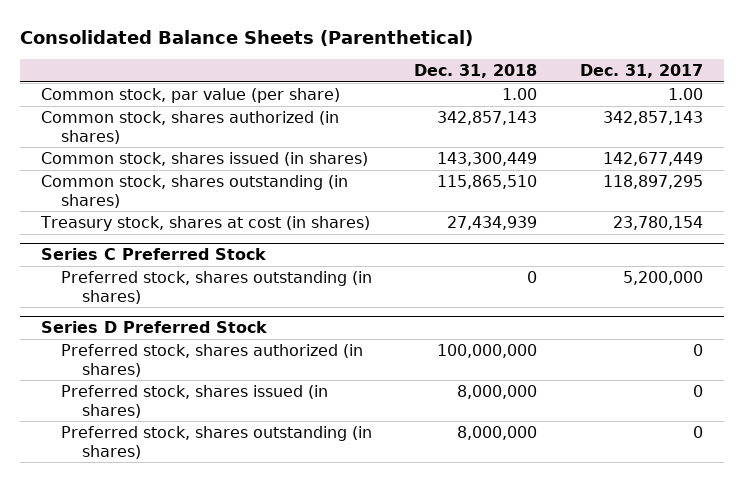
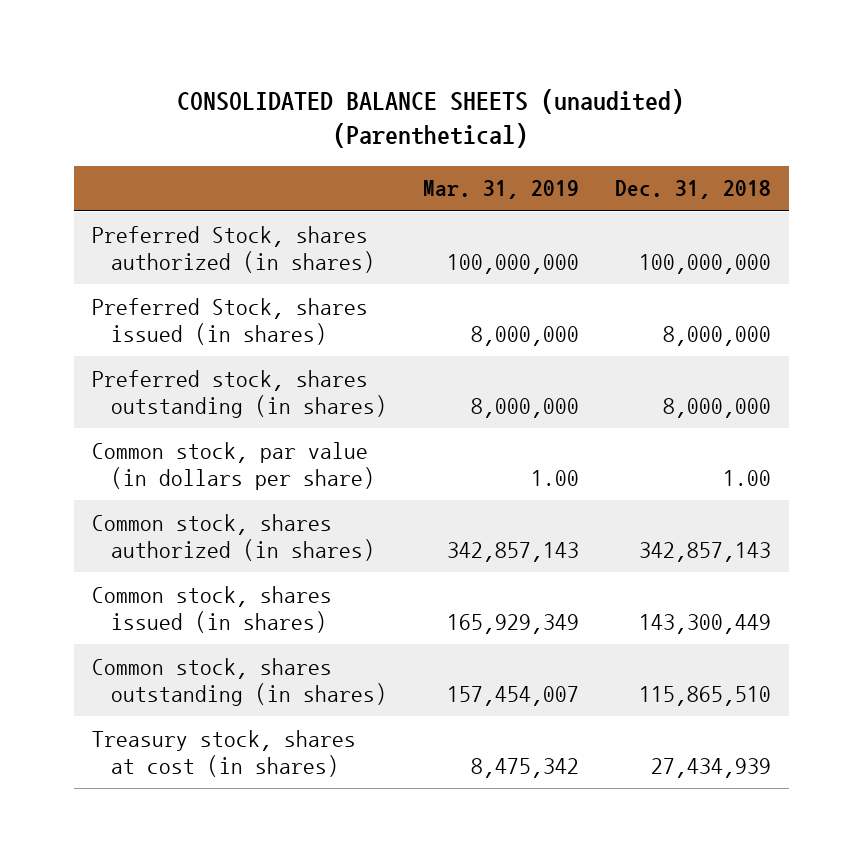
[19,29,473,46] Consolidated Balance Sheets (Parenthetical) -> [177,88,685,149] CONSOLIDATED BALANCE SHEETS (unaudited) (Parenthetical)
[579,64,703,79] Dec. 31, 2017 -> none
none -> [423,180,580,200] Mar. 31, 2019
none -> [91,225,376,273] Preferred Stock, shares authorized (in shares)
none -> [91,297,368,345] Preferred Stock, shares issued (in shares)
none -> [91,369,388,418] Preferred stock, shares outstanding (in shares)
[40,88,340,104] Common stock, par value (per share) -> [91,441,376,490] Common stock, par value (in dollars per share)
[40,248,266,261] Series C Preferred Stock -> none
[61,271,373,304] Preferred stock, shares outstanding (in shares) -> none
[40,321,267,334] Series D Preferred Stock -> none
[61,344,364,377] Preferred stock, shares authorized (in shares) -> none
[61,385,329,418] Preferred stock, shares issued (in shares) -> none
[61,426,373,459] Preferred stock, shares outstanding (in shares) -> none

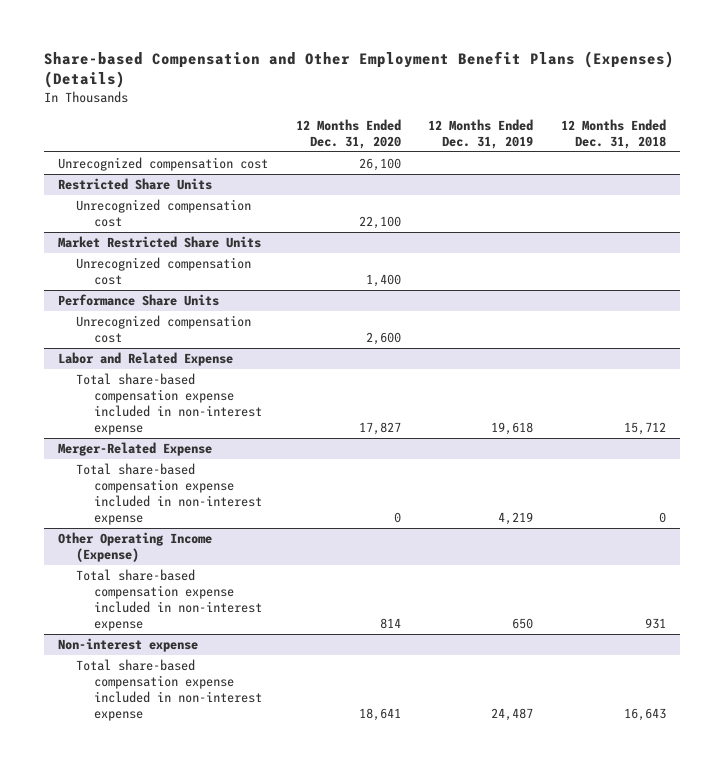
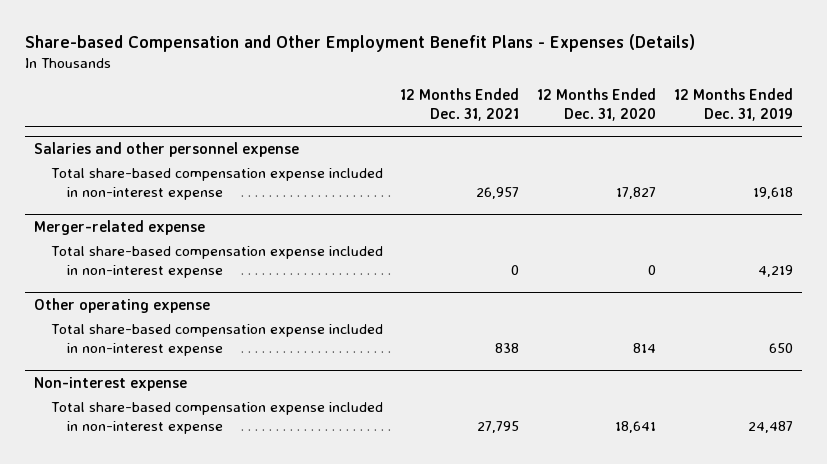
[43,50,674,89] Share-based Compensation and Other Employment Benefit Plans (Expenses) (Details) -> [24,33,695,52] Share-based Compensation and Other Employment Benefit Plans - Expenses (Details)
[561,118,667,149] 12 Months Ended Dec. 31, 2018 -> none
none -> [400,88,520,122] 12 Months Ended Dec. 31, 2021
[57,156,268,171] Unrecognized compensation cost -> none
[57,177,212,190] Restricted Share Units -> none
[75,198,251,228] Unrecognized compensation cost -> none
[57,235,261,248] Market Restricted Share Units -> none
[75,256,251,286] Unrecognized compensation cost -> none
[57,293,219,306] Performance Share Units -> none
[75,314,251,344] Unrecognized compensation cost -> none
[57,351,233,366] Labor and Related Expense -> [33,141,299,157] Salaries and other personnel expense
[57,441,212,456] Merger-Related Expense -> [33,219,205,235] Merger-related expense
[57,531,212,563] Other Operating Income (Expense) -> [33,297,210,313] Other operating expense

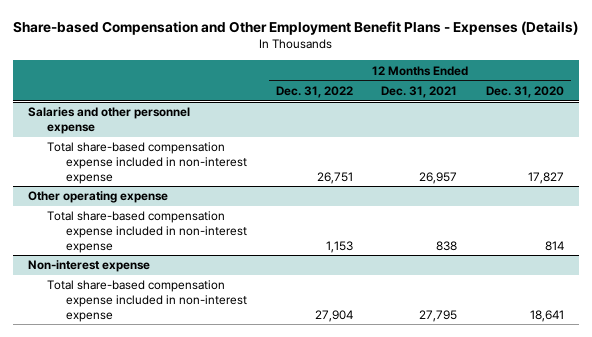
[674,88,794,122] 12 Months Ended Dec. 31, 2019 -> none
none -> [275,86,353,99] Dec. 31, 2022
[33,219,205,235] Merger-related expense -> none
[50,246,383,279] Total share-based compensation expense included in non-interest expense -> none

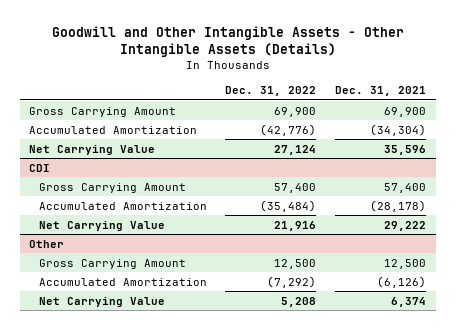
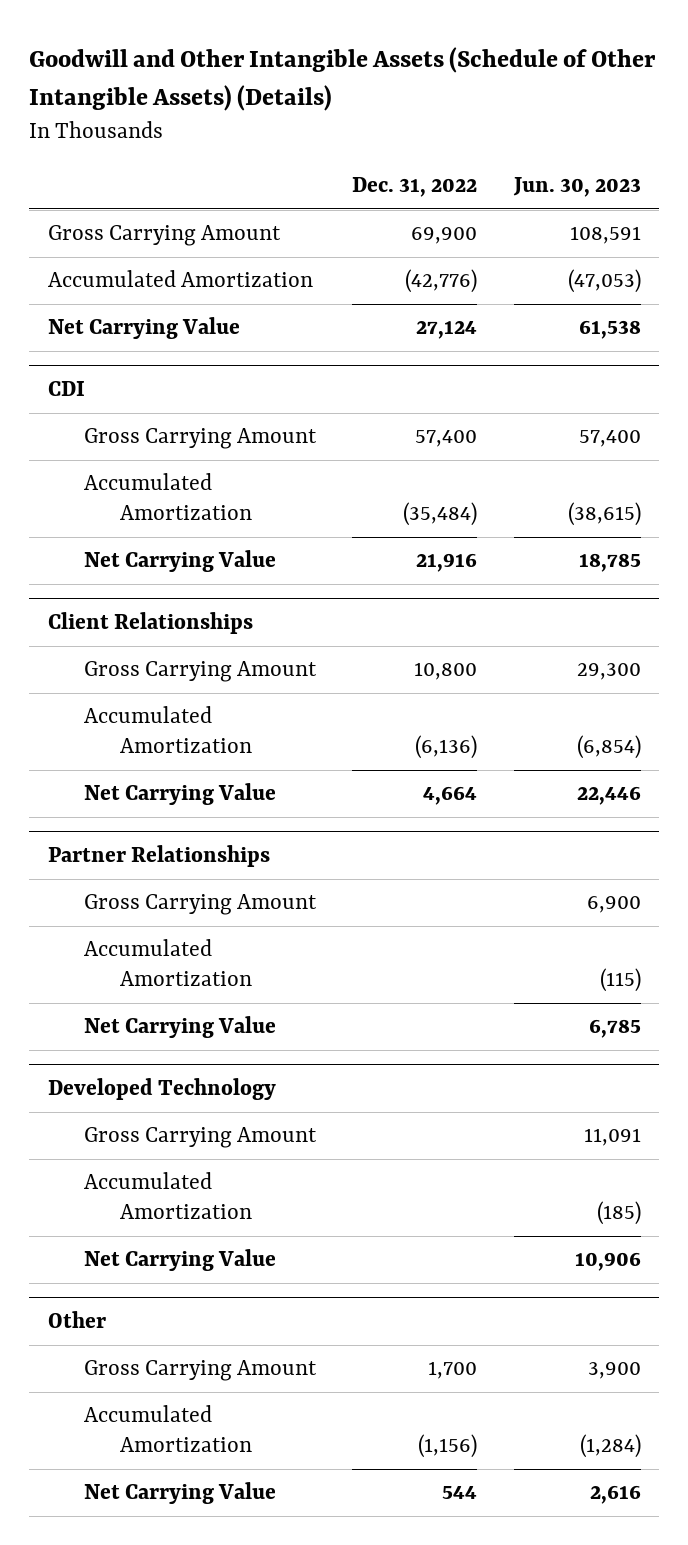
[51,25,404,58] Goodwill and Other Intangible Assets - Other Intangible Assets (Details) -> [29,47,657,111] Goodwill and Other Intangible Assets (Schedule of Other Intangible Assets) (Details)
[335,86,427,97] Dec. 31, 2021 -> none
none -> [512,177,641,198] Jun. 30, 2023
none -> [47,612,253,635] Client Relationships
none -> [83,661,317,683] Gross Carrying Amount
none -> [83,706,253,754] Accumulated Amortization
none -> [83,783,276,806] Net Carrying Value
none -> [47,845,270,868] Partner Relationships
none -> [83,894,317,916] Gross Carrying Amount
none -> [83,939,253,987] Accumulated Amortization
none -> [83,1016,276,1039] Net Carrying Value
none -> [47,1078,276,1101] Developed Technology
none -> [83,1127,317,1149] Gross Carrying Amount
none -> [83,1172,253,1220] Accumulated Amortization
none -> [83,1249,276,1272] Net Carrying Value
[274,258,317,269] 12,500 -> [428,1361,478,1380] 1,700
[267,275,317,288] (7,292) -> [418,1434,478,1459] (1,156)
[281,296,317,307] 5,208 -> [442,1486,478,1500] 544

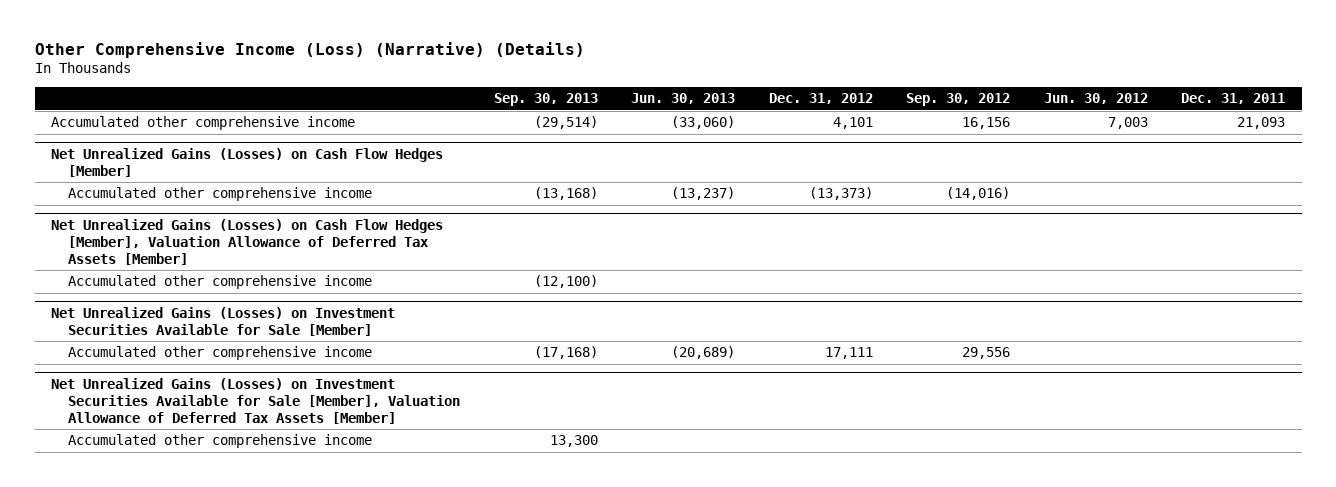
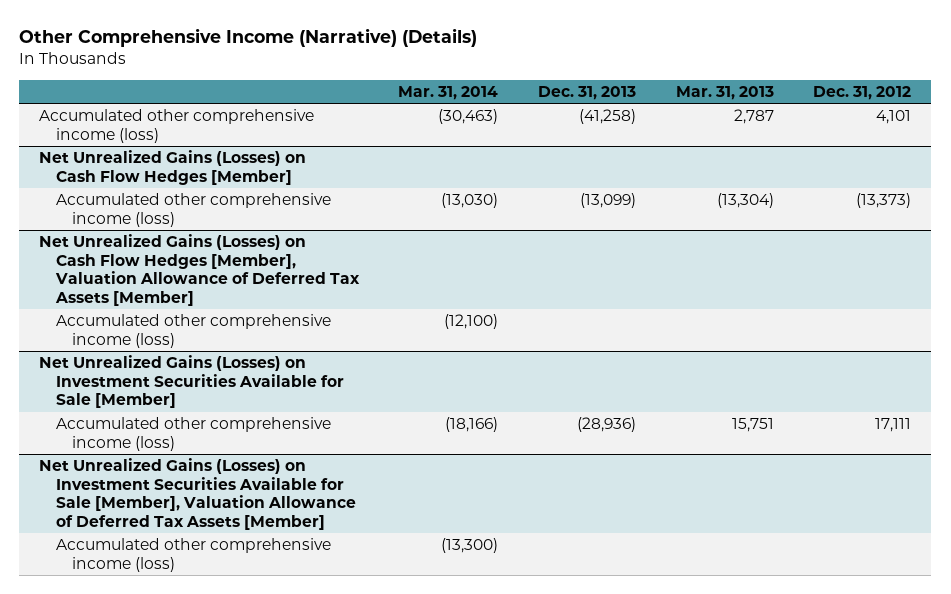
[34,42,585,59] Other Comprehensive Income (Loss) (Narrative) (Details) -> [19,28,478,48] Other Comprehensive Income (Narrative) (Details)
[493,93,598,107] Sep. 30, 2013 -> none
[631,93,736,105] Jun. 30, 2013 -> none
[906,93,1011,107] Sep. 30, 2012 -> none
[1043,93,1148,105] Jun. 30, 2012 -> none
[1181,93,1286,105] Dec. 31, 2011 -> none
none -> [398,85,499,100] Mar. 31, 2014
none -> [537,85,636,100] Dec. 31, 2013
none -> [675,85,774,100] Mar. 31, 2013
[51,116,356,131] Accumulated other comprehensive income -> [39,109,315,143] Accumulated other comprehensive income (loss)
[68,187,373,202] Accumulated other comprehensive income -> [55,193,331,227] Accumulated other comprehensive income (loss)
[68,275,373,290] Accumulated other comprehensive income -> [55,314,331,348] Accumulated other comprehensive income (loss)
[68,346,373,361] Accumulated other comprehensive income -> [55,417,331,451] Accumulated other comprehensive income (loss)
[68,434,373,449] Accumulated other comprehensive income -> [55,538,331,572] Accumulated other comprehensive income (loss)

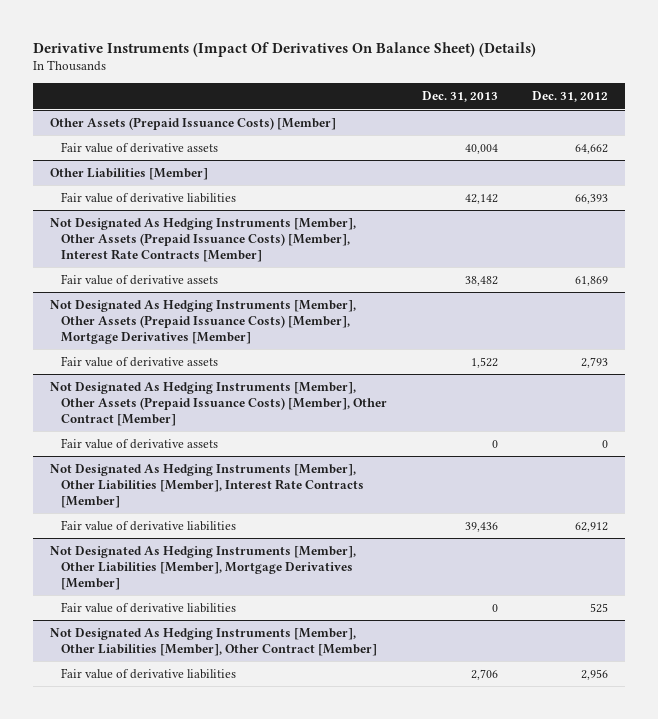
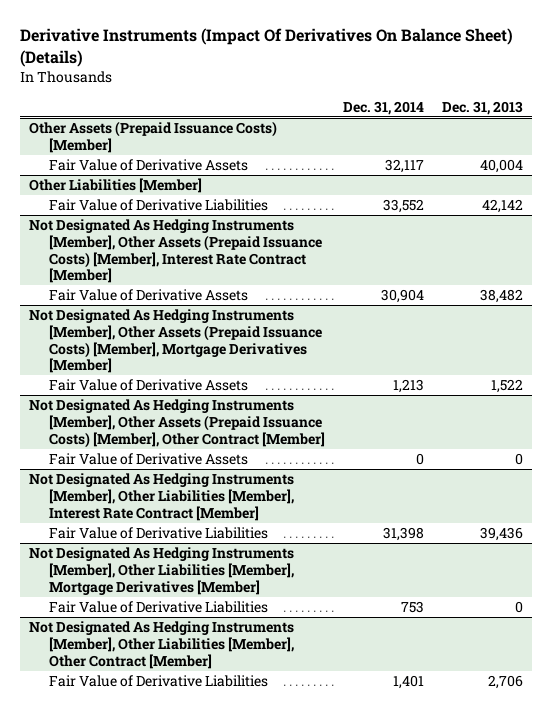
[531,91,608,103] Dec. 31, 2012 -> none
none -> [343,100,425,115] Dec. 31, 2014
[61,141,219,153] Fair value of derivative assets -> [49,159,249,172] Fair Value of Derivative Assets
[61,191,237,203] Fair value of derivative liabilities -> [49,199,269,212] Fair Value of Derivative Liabilities
[50,217,357,262] Not Designated As Hedging Instruments [Member], Other Assets (Prepaid Issuance Costs) [Member], Interest Rate Contracts [Member] -> [28,219,323,284] Not Designated As Hedging Instruments [Member], Other Assets (Prepaid Issuance Costs) [Member], Interest Rate Contract [Member]
[61,273,219,285] Fair value of derivative assets -> [49,289,249,302] Fair Value of Derivative Assets
[61,355,219,367] Fair value of derivative assets -> [49,379,249,392] Fair Value of Derivative Assets
[61,437,219,449] Fair value of derivative assets -> [49,453,249,466] Fair Value of Derivative Assets
[50,463,365,508] Not Designated As Hedging Instruments [Member], Other Liabilities [Member], Interest Rate Contracts [Member] -> [28,473,295,521] Not Designated As Hedging Instruments [Member], Other Liabilities [Member], Interest Rate Contract [Member]
[61,519,237,531] Fair value of derivative liabilities -> [49,527,269,540] Fair Value of Derivative Liabilities
[61,601,237,613] Fair value of derivative liabilities -> [49,601,269,614] Fair Value of Derivative Liabilities
[61,667,237,679] Fair value of derivative liabilities -> [49,675,269,688] Fair Value of Derivative Liabilities

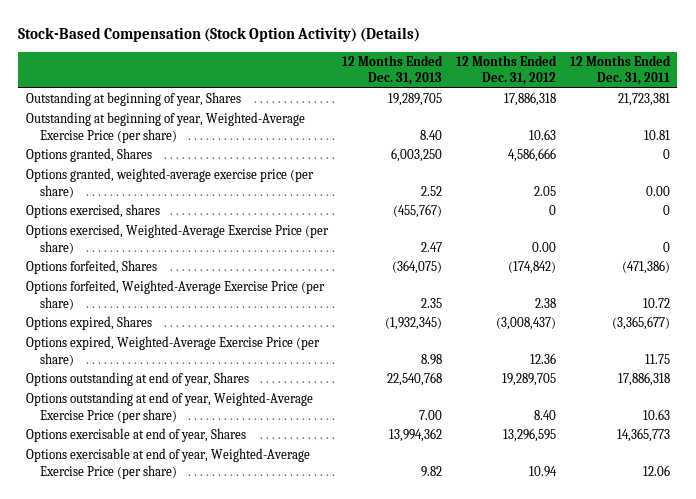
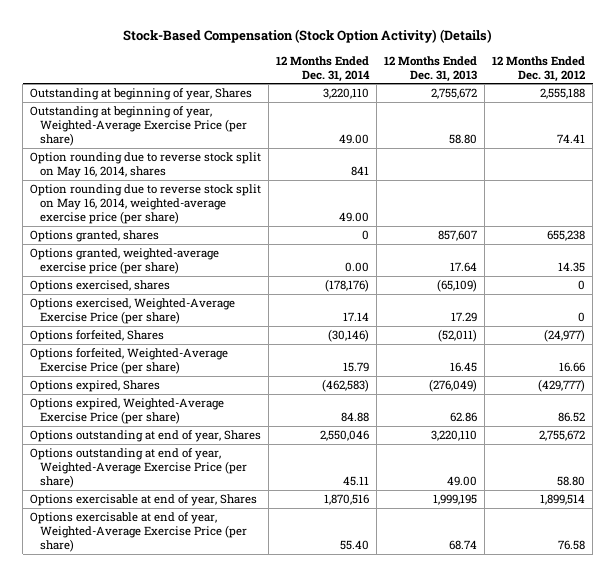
[570,55,672,86] 12 Months Ended Dec. 31, 2011 -> none
none -> [276,55,371,82] 12 Months Ended Dec. 31, 2014
[387,93,442,107] 19,289,705 -> [431,87,478,99] 2,755,672
[504,92,557,107] 17,886,318 -> [540,87,586,99] 2,555,188
[419,129,442,140] 8.40 -> [449,133,478,144] 58.80
[529,128,557,140] 10.63 -> [557,133,586,143] 74.41
none -> [30,151,262,178] Option rounding due to reverse stock split on May 16, 2014, shares
none -> [30,183,262,224] Option rounding due to reverse stock split on May 16, 2014, weighted-average exercise price (per share)
[25,148,152,163] Options granted, Shares -> [30,229,160,242] Options granted, shares
[390,148,442,163] 6,003,250 -> [438,229,478,241] 857,607
[508,148,557,163] 4,586,666 -> [547,229,586,241] 655,238
[420,185,442,196] 2.52 -> [450,261,478,272] 17.64
[534,185,557,196] 2.05 -> [558,261,586,272] 14.35
[392,204,442,219] (455,767) -> [437,278,478,292] (65,109)
[420,241,442,252] 2.47 -> [451,311,478,322] 17.29
[532,241,557,252] 0.00 -> [578,311,586,322] 0
[391,260,442,275] (364,075) -> [438,328,478,342] (52,011)
[508,261,557,275] (174,842) -> [544,328,586,342] (24,977)
[420,297,442,308] 2.35 -> [450,361,478,372] 16.45
[535,297,557,308] 2.38 -> [559,361,586,372] 16.66
[384,317,442,331] (1,932,345) -> [429,378,478,392] (276,049)
[496,317,557,331] (3,008,437) -> [538,378,586,392] (429,777)
[420,353,442,365] 8.98 -> [450,411,478,422] 62.86
[530,352,557,364] 12.36 -> [558,411,586,422] 86.52
[386,372,442,387] 22,540,768 -> [431,429,478,441] 3,220,110
[502,373,557,387] 19,289,705 -> [539,429,586,441] 2,755,672
[418,409,442,420] 7.00 -> [447,475,478,486] 49.00
[534,409,557,420] 8.40 -> [557,475,586,486] 58.80
[388,428,442,443] 13,994,362 -> [433,493,478,505] 1,999,195
[503,428,557,443] 13,296,595 -> [540,493,586,505] 1,899,514
[420,465,442,477] 9.82 -> [449,539,478,550] 68.74
[529,465,558,477] 10.94 -> [558,539,586,550] 76.58

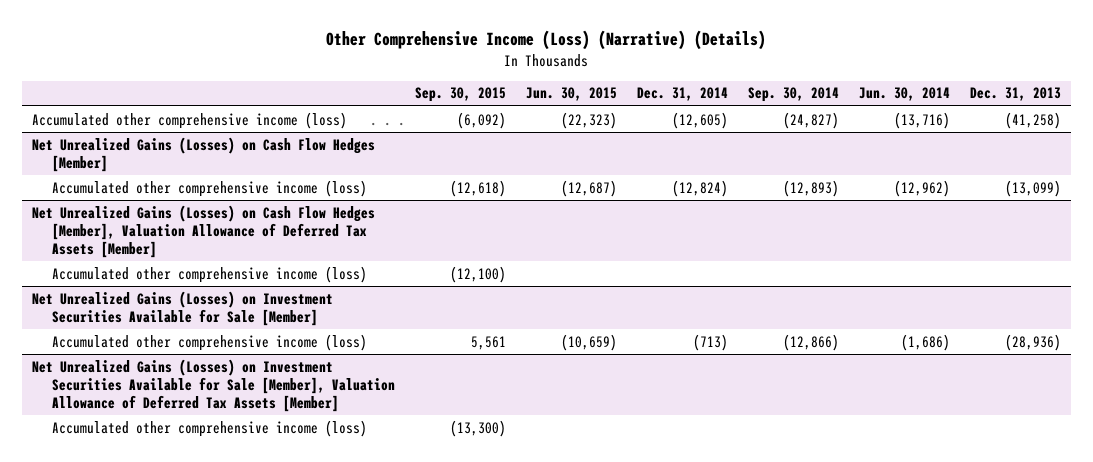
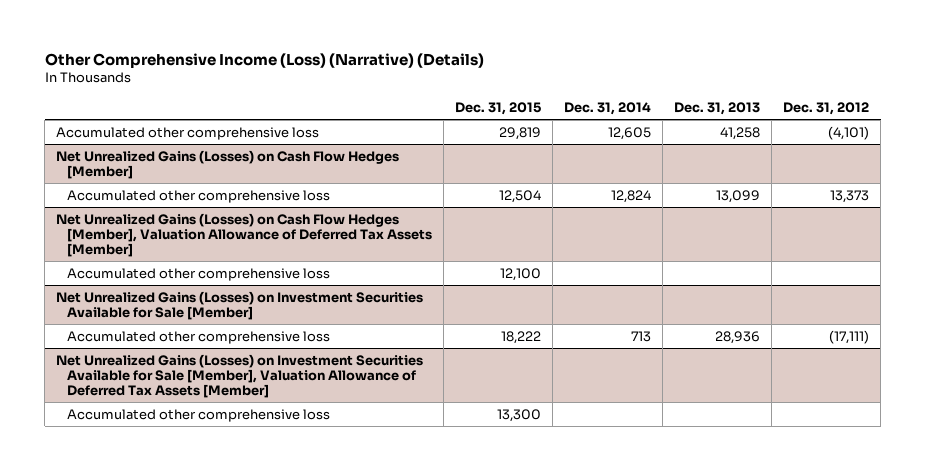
[414,87,506,103] Sep. 30, 2015 -> none
[525,87,617,102] Jun. 30, 2015 -> none
[747,87,839,103] Sep. 30, 2014 -> none
[858,87,950,102] Jun. 30, 2014 -> none
none -> [454,101,541,115] Dec. 31, 2015
none -> [783,101,870,115] Dec. 31, 2012
[31,111,347,129] Accumulated other comprehensive income (loss) -> [56,126,320,140] Accumulated other comprehensive loss
[671,111,728,129] (12,605) -> [607,126,651,140] 12,605
[1004,111,1061,129] (41,258) -> [720,126,761,140] 41,258
[51,179,367,197] Accumulated other comprehensive income (loss) -> [66,189,330,203] Accumulated other comprehensive loss
[671,179,728,197] (12,824) -> [610,189,651,203] 12,824
[1004,179,1061,197] (13,099) -> [716,189,761,203] 13,099
[51,265,367,283] Accumulated other comprehensive income (loss) -> [66,267,330,281] Accumulated other comprehensive loss
[51,333,367,351] Accumulated other comprehensive income (loss) -> [66,330,330,344] Accumulated other comprehensive loss
[692,333,728,351] (713) -> [630,330,651,342] 713
[1004,333,1061,351] (28,936) -> [715,330,761,344] 28,936
[51,419,367,437] Accumulated other comprehensive income (loss) -> [66,408,330,422] Accumulated other comprehensive loss

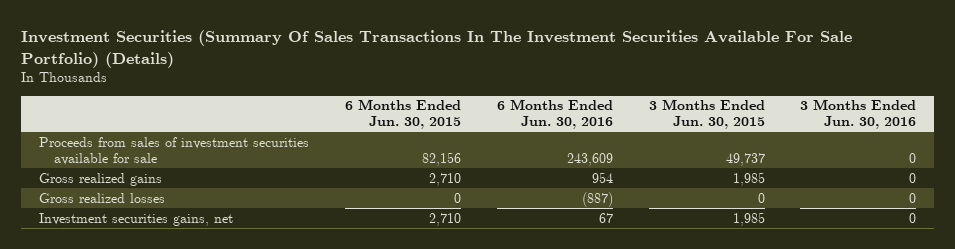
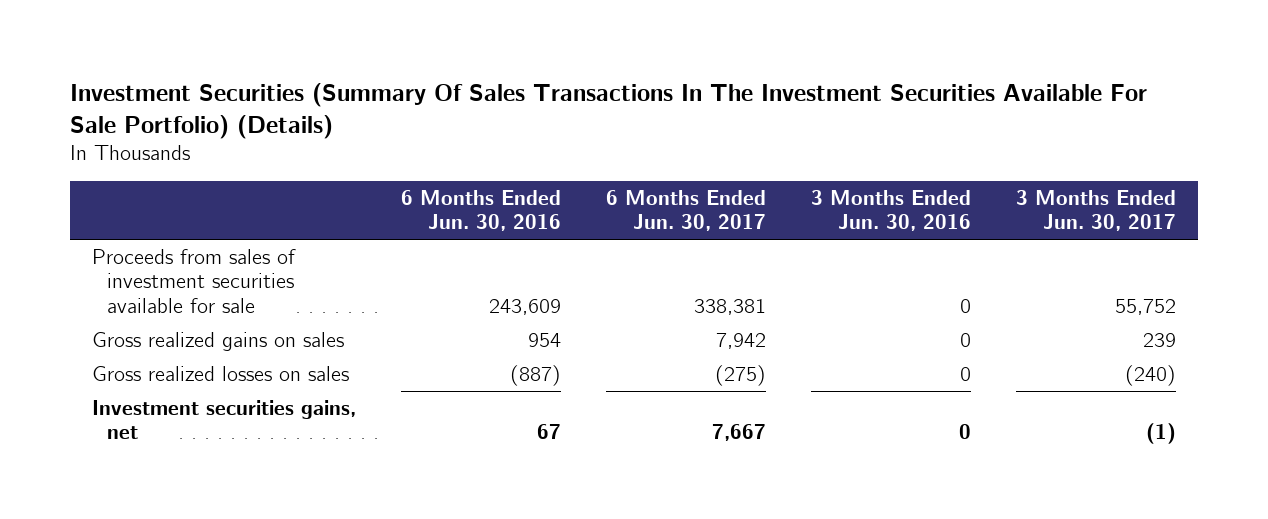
[344,99,461,130] 6 Months Ended Jun. 30, 2015 -> none
[648,99,765,130] 3 Months Ended Jun. 30, 2015 -> none
none -> [605,189,766,232] 6 Months Ended Jun. 30, 2017
none -> [1015,189,1176,232] 3 Months Ended Jun. 30, 2017
[39,172,163,186] Gross realized gains -> [92,331,345,351] Gross realized gains on sales
[39,192,166,203] Gross realized losses -> [92,365,350,381] Gross realized losses on sales

